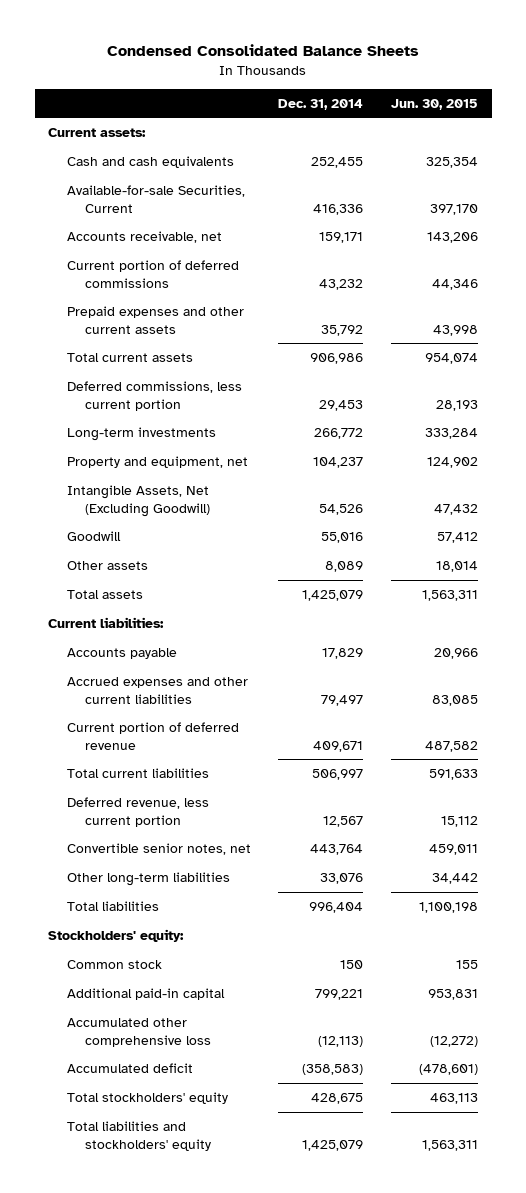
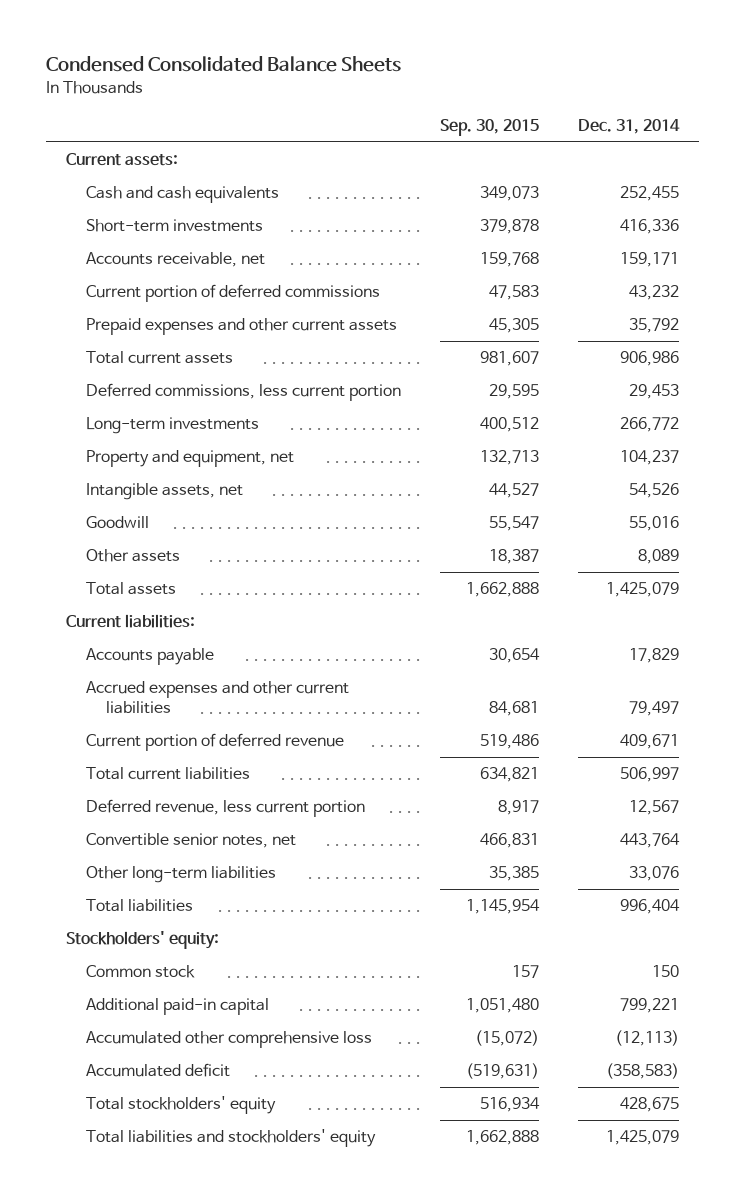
[390,98,478,110] Jun. 30, 2015 -> none
none -> [440,119,540,137] Sep. 30, 2015
[66,184,245,213] Available-for-sale Securities, Current -> [86,219,264,233] Short-term investments
[66,484,211,517] Intangible Assets, Net (Excluding Goodwill) -> [86,483,244,501] Intangible assets, net

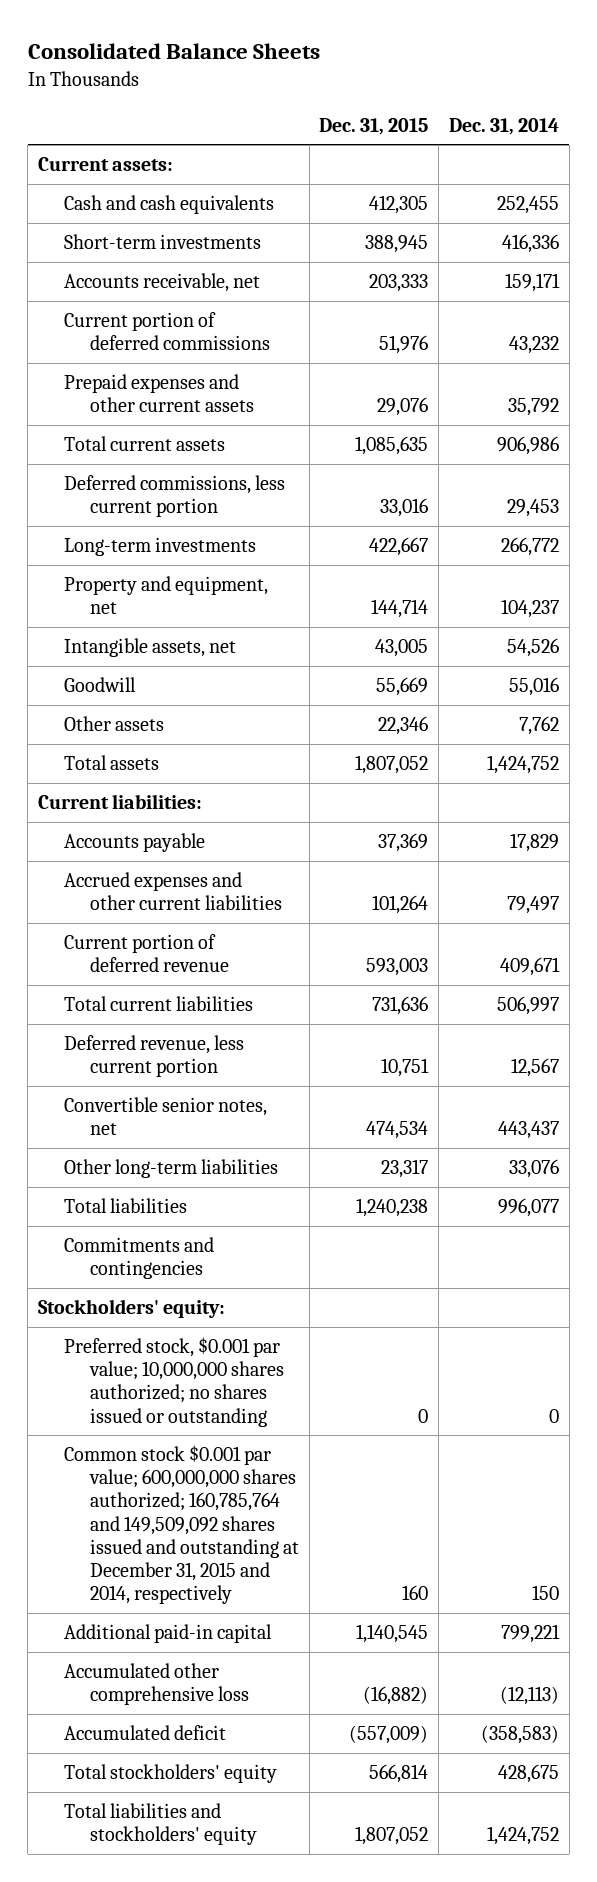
[46,56,402,73] Condensed Consolidated Balance Sheets -> [27,42,320,59] Consolidated Balance Sheets
[440,119,540,137] Sep. 30, 2015 -> none
none -> [319,117,429,135] Dec. 31, 2015
[638,549,680,565] 8,089 -> [519,716,560,736] 7,762
[606,582,680,598] 1,425,079 -> [487,755,560,775] 1,424,752
[620,833,681,849] 443,764 -> [498,1121,560,1140] 443,437
[620,899,681,915] 996,404 -> [498,1198,560,1218] 996,077
none -> [64,1237,215,1280] Commitments and contingencies
none -> [64,1337,284,1427] Preferred stock, $0.001 par value; 10,000,000 shares authorized; no shares issued or outstanding
[86,965,196,979] Common stock -> [64,1445,299,1604] Common stock $0.001 par value; 600,000,000 shares authorized; 160,785,764 and 149,509,092 shares issued and outstanding at December 31, 2015 and 2014, respectively
[606,1130,680,1146] 1,425,079 -> [487,1826,560,1846] 1,424,752

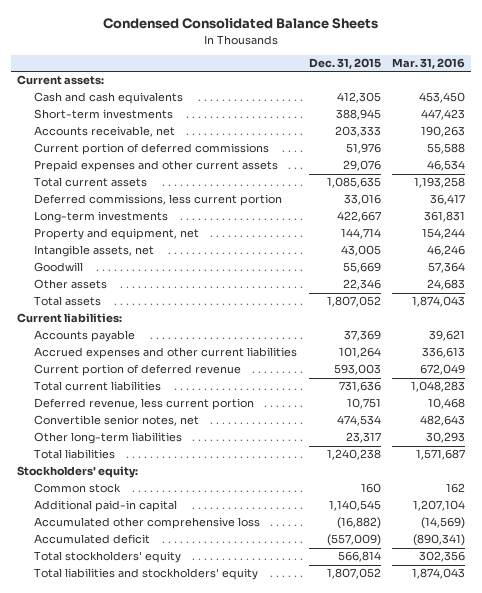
[27,42,320,59] Consolidated Balance Sheets -> [103,18,379,30] Condensed Consolidated Balance Sheets
[449,117,560,135] Dec. 31, 2014 -> none
none -> [392,58,466,70] Mar. 31, 2016
[64,1237,215,1280] Commitments and contingencies -> none
[64,1337,284,1427] Preferred stock, $0.001 par value; 10,000,000 shares authorized; no shares issued or outstanding -> none
[64,1445,299,1604] Common stock $0.001 par value; 600,000,000 shares authorized; 160,785,764 and 149,509,092 shares issued and outstanding at December 31, 2015 and 2014, respectively -> [34,483,122,494] Common stock

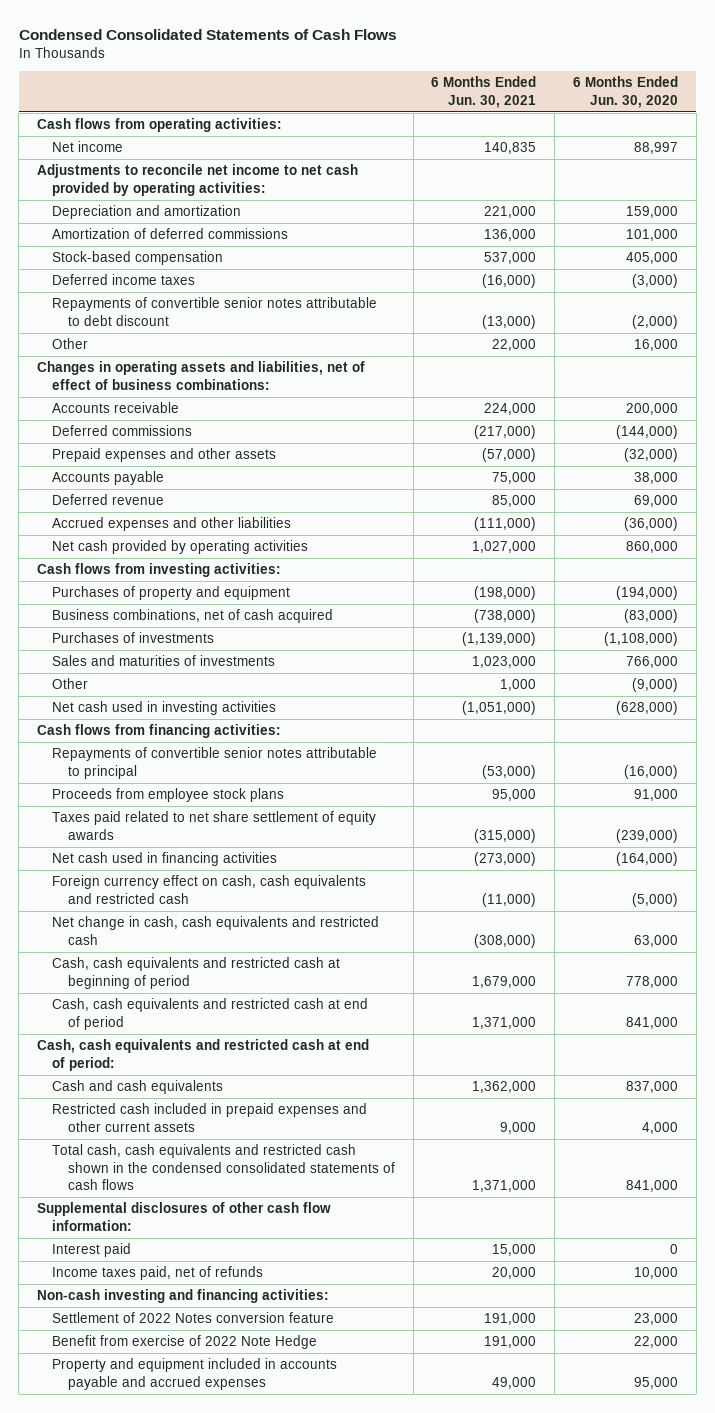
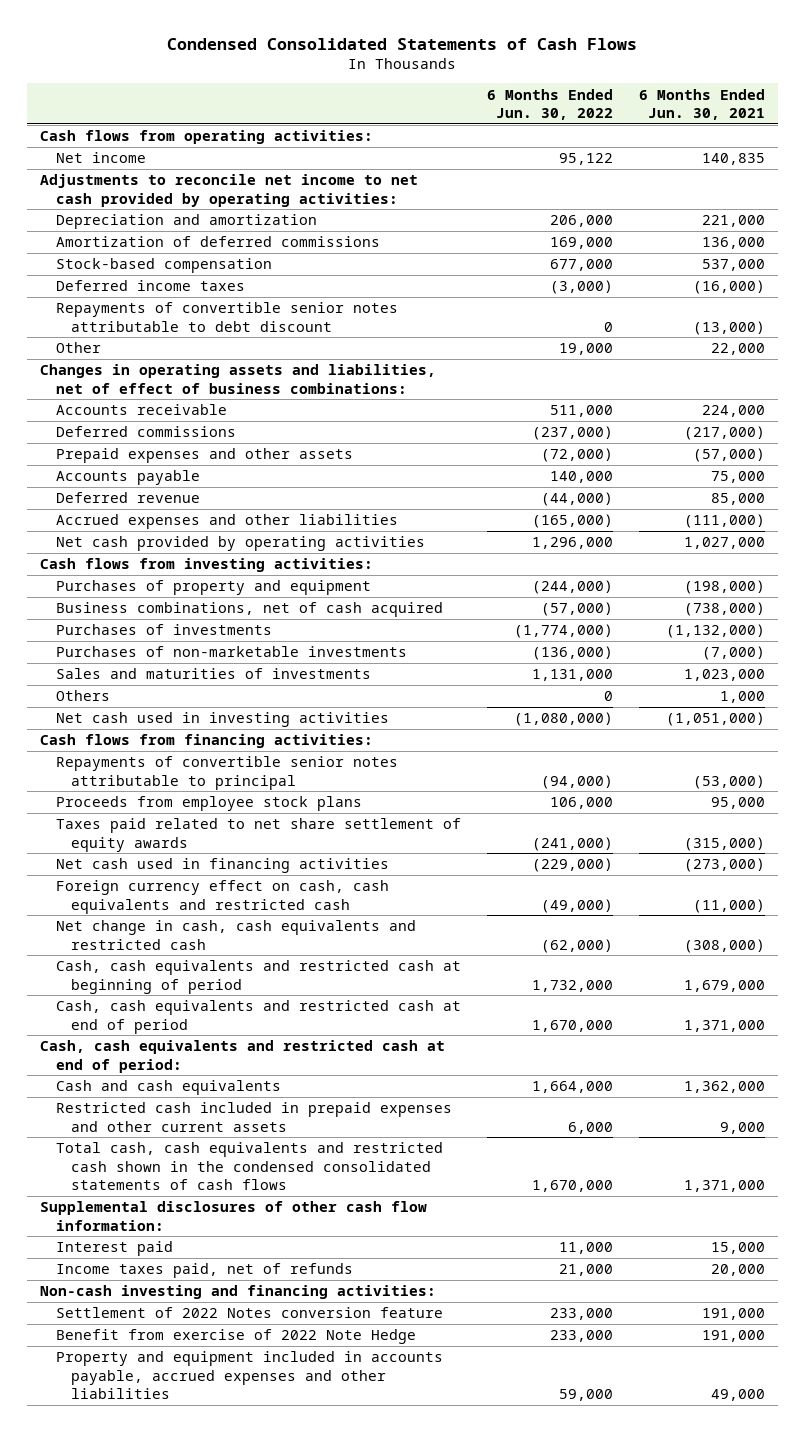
[572,76,678,108] 6 Months Ended Jun. 30, 2020 -> none
none -> [486,88,613,120] 6 Months Ended Jun. 30, 2022
[462,632,537,647] (1,139,000) -> [665,624,765,639] (1,132,000)
none -> [55,646,407,658] Purchases of non-marketable investments
[52,678,89,690] Other -> [55,690,110,702] Others
[52,1358,338,1390] Property and equipment included in accounts payable and accrued expenses -> [55,1351,443,1399] Property and equipment included in accounts payable, accrued expenses and other liabilities

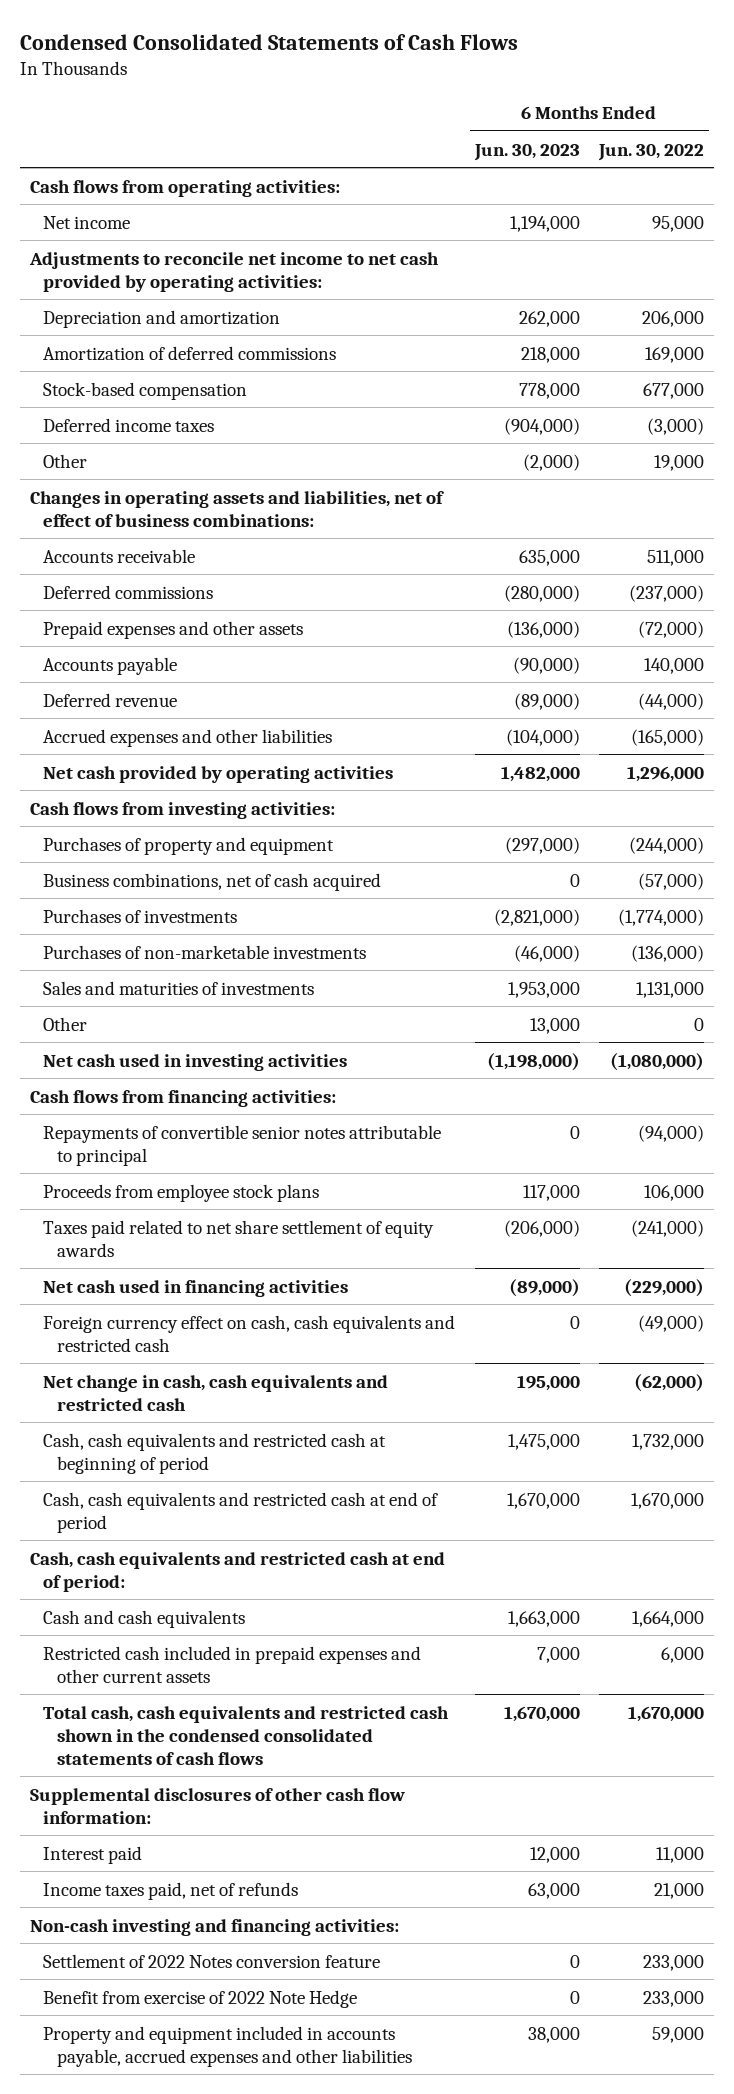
[638,88,765,120] 6 Months Ended Jun. 30, 2021 -> none
none -> [473,143,580,161] Jun. 30, 2023
[558,153,613,166] 95,122 -> [652,215,705,232] 95,000
[55,302,398,332] Repayments of convertible senior notes attributable to debt discount -> none
[55,690,110,702] Others -> [43,1016,88,1031] Other

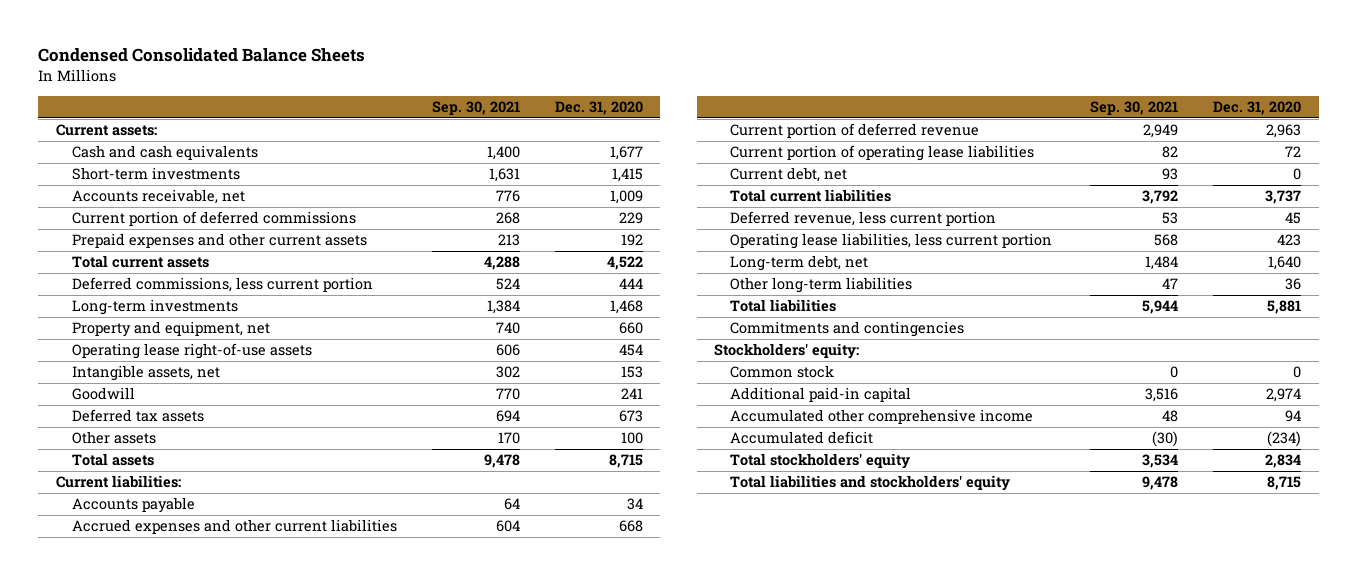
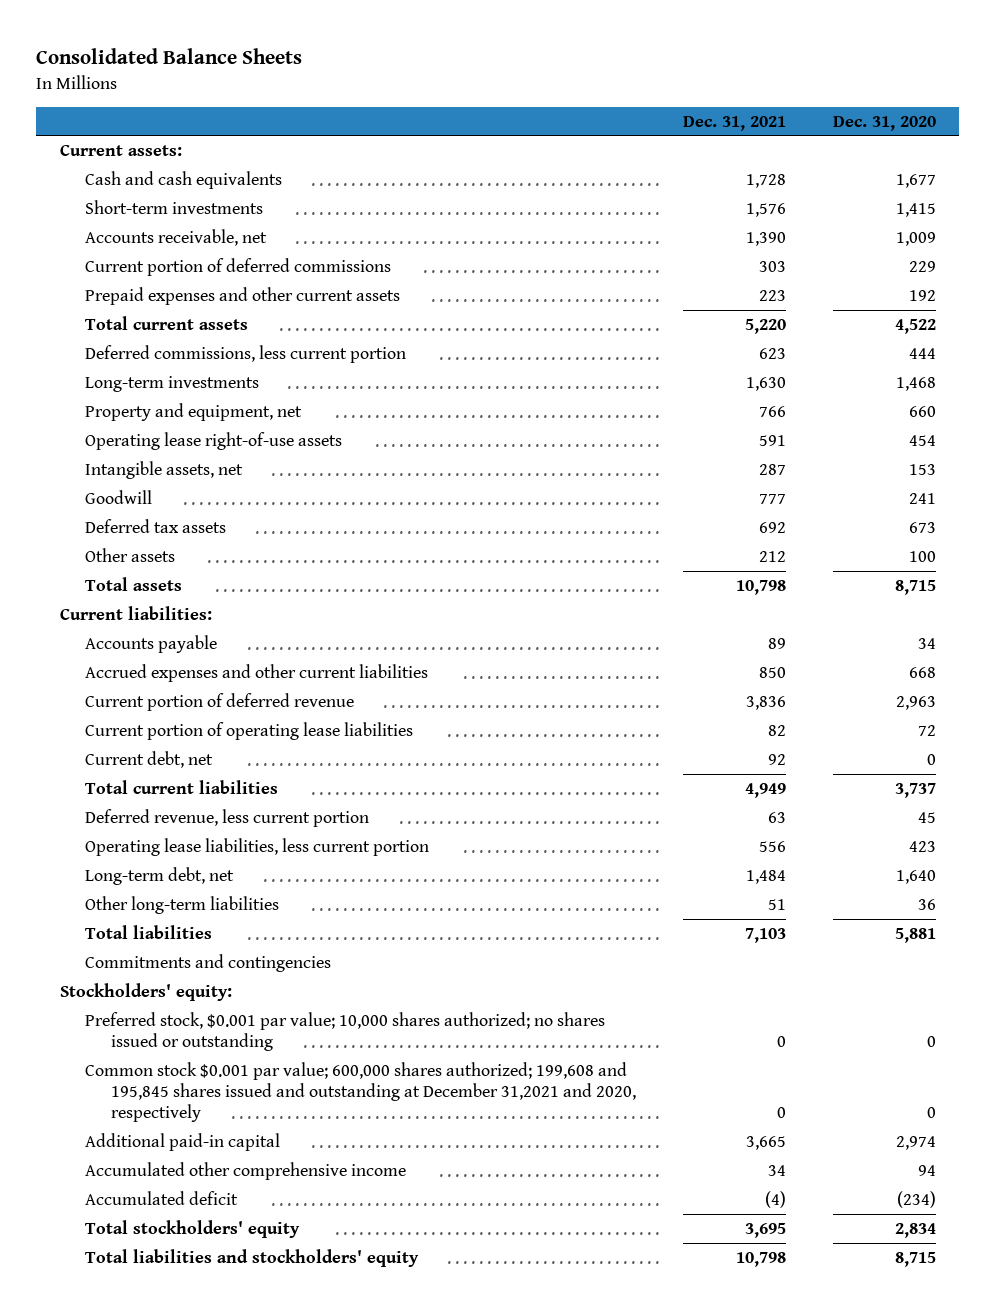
[38,48,366,63] Condensed Consolidated Balance Sheets -> [36,48,303,65] Consolidated Balance Sheets
[431,100,520,115] Sep. 30, 2021 -> none
none -> [682,115,786,131] Dec. 31, 2021
none -> [85,1011,606,1052] Preferred stock, $0.001 par value; 10,000 shares authorized; no shares issued or outstanding
[730,365,835,379] Common stock -> [85,1061,636,1123] Common stock $0.001 par value; 600,000 shares authorized; 199,608 and 195,845 shares issued and outstanding at December 31,2021 and 2020, respectively

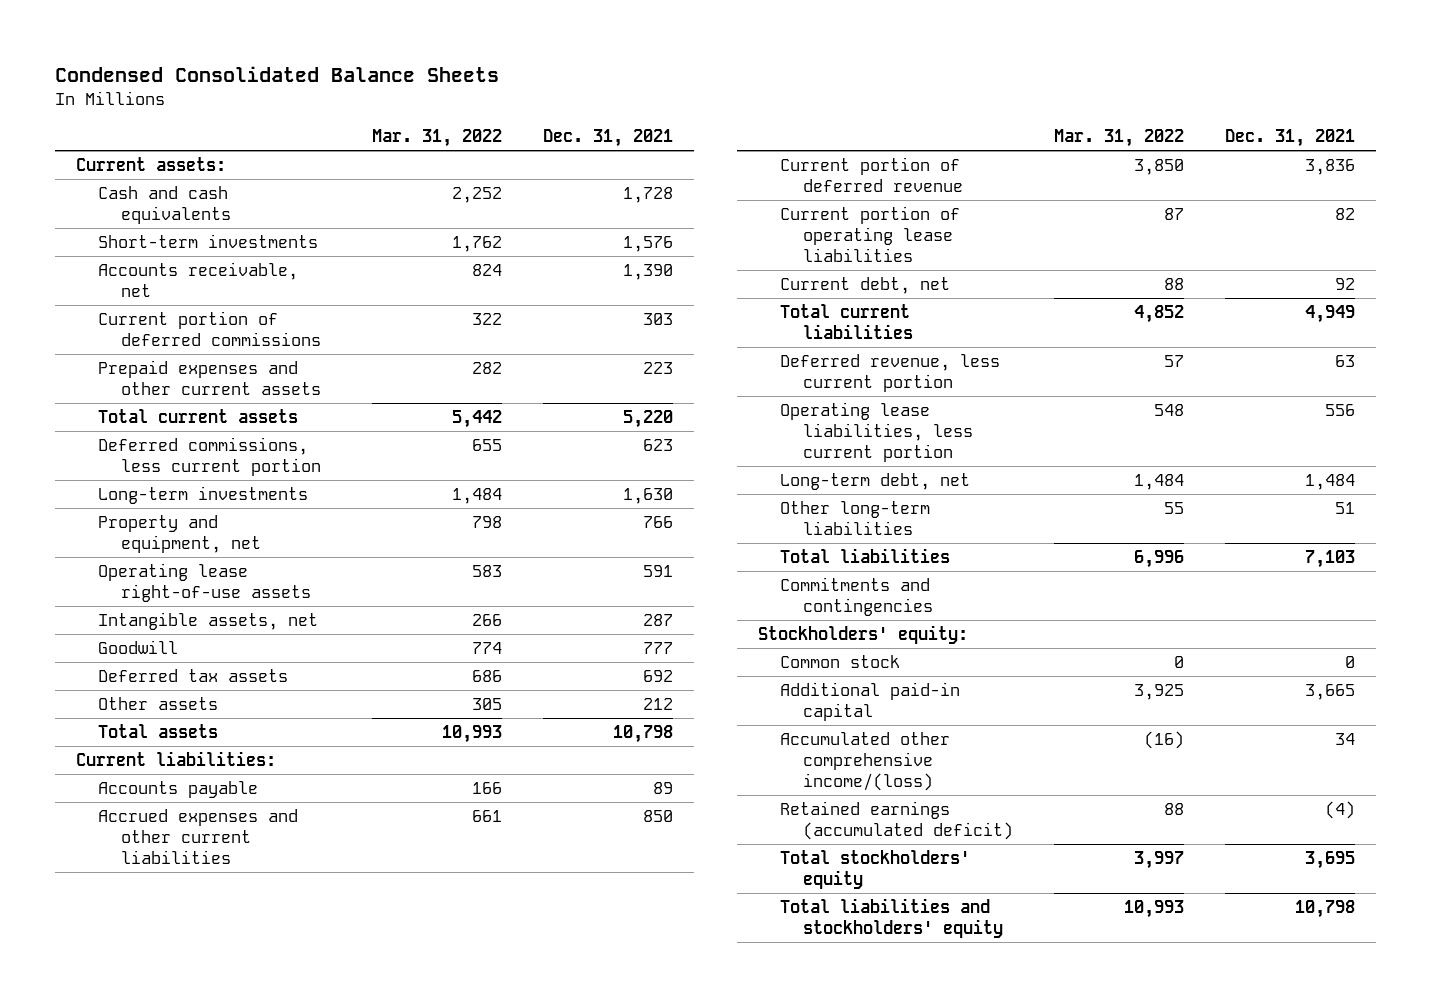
[36,48,303,65] Consolidated Balance Sheets -> [55,65,500,82] Condensed Consolidated Balance Sheets
[832,115,936,131] Dec. 31, 2020 -> none
none -> [372,129,503,148] Mar. 31, 2022
[85,1011,606,1052] Preferred stock, $0.001 par value; 10,000 shares authorized; no shares issued or outstanding -> none
[85,1061,636,1123] Common stock $0.001 par value; 600,000 shares authorized; 199,608 and 195,845 shares issued and outstanding at December 31,2021 and 2020, respectively -> [780,655,901,669] Common stock
[85,1161,407,1180] Accumulated other comprehensive income -> [780,732,951,792] Accumulated other comprehensive income/(loss)
[85,1190,239,1205] Accumulated deficit -> [780,801,1013,841] Retained earnings (accumulated deficit)

